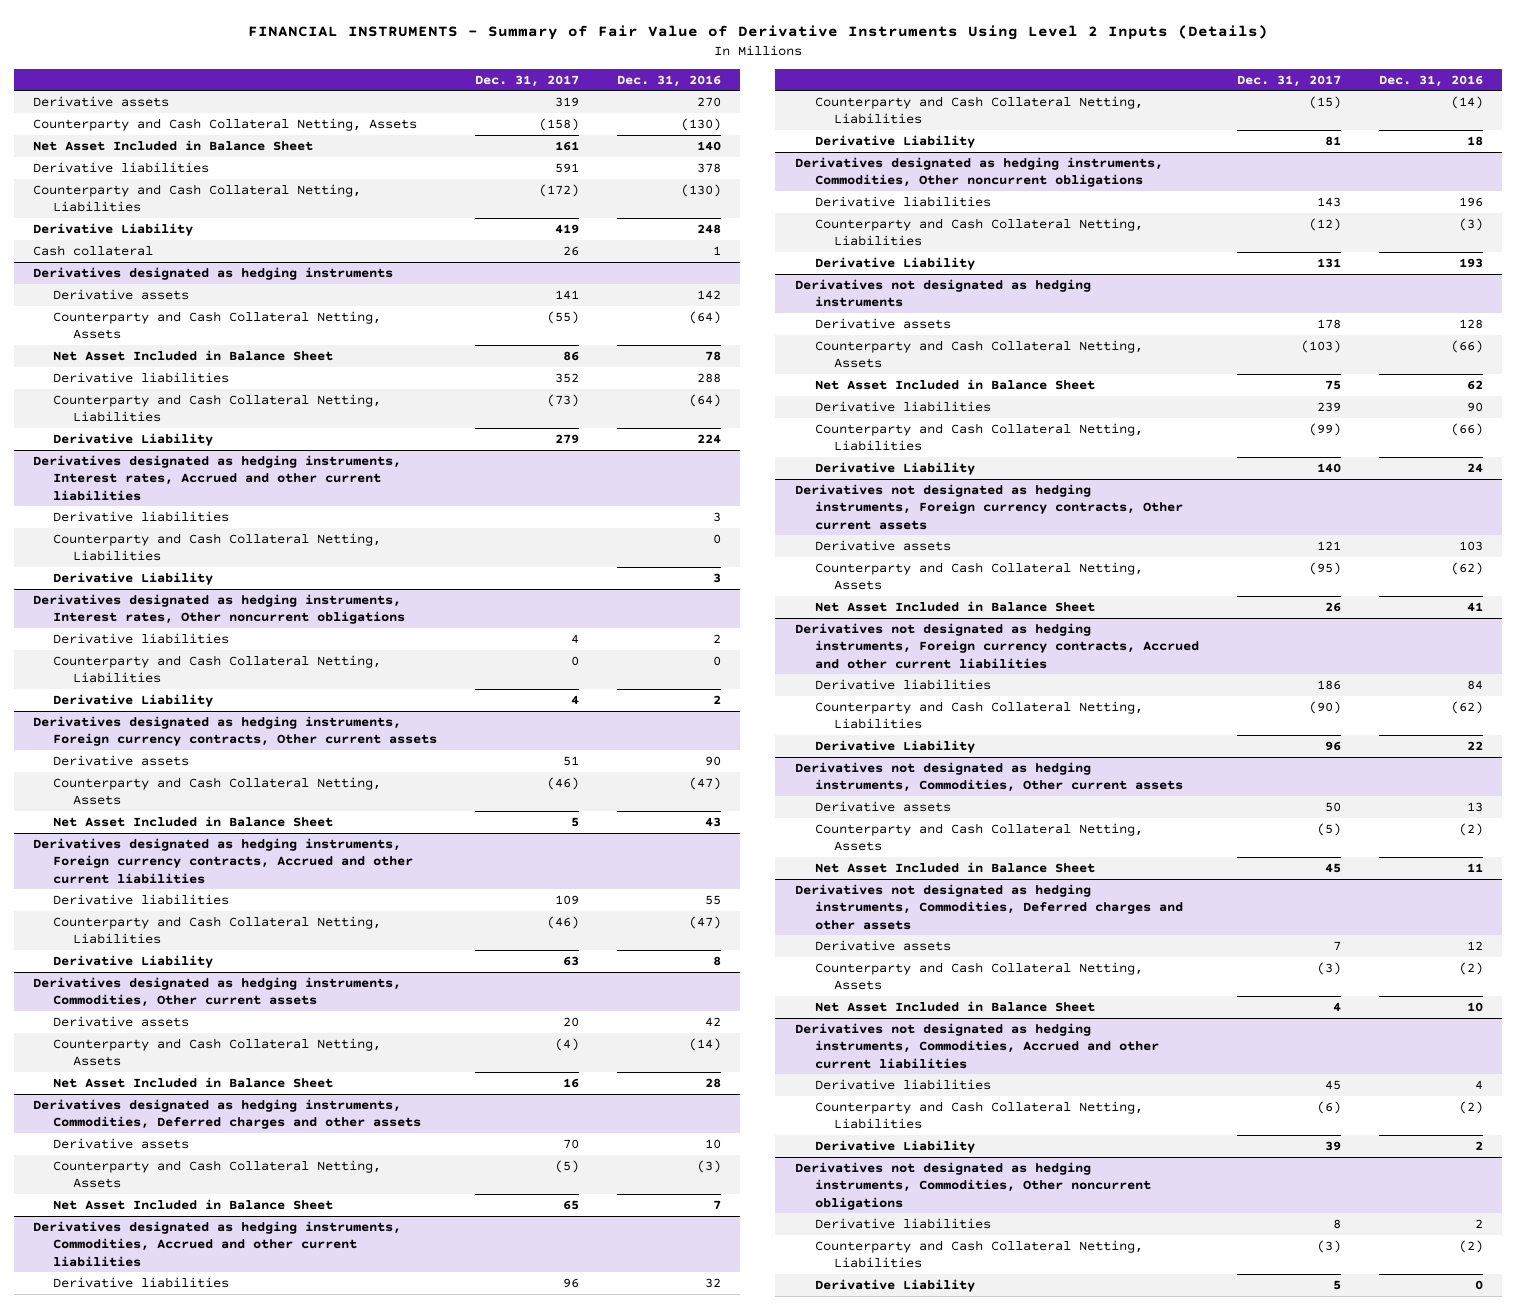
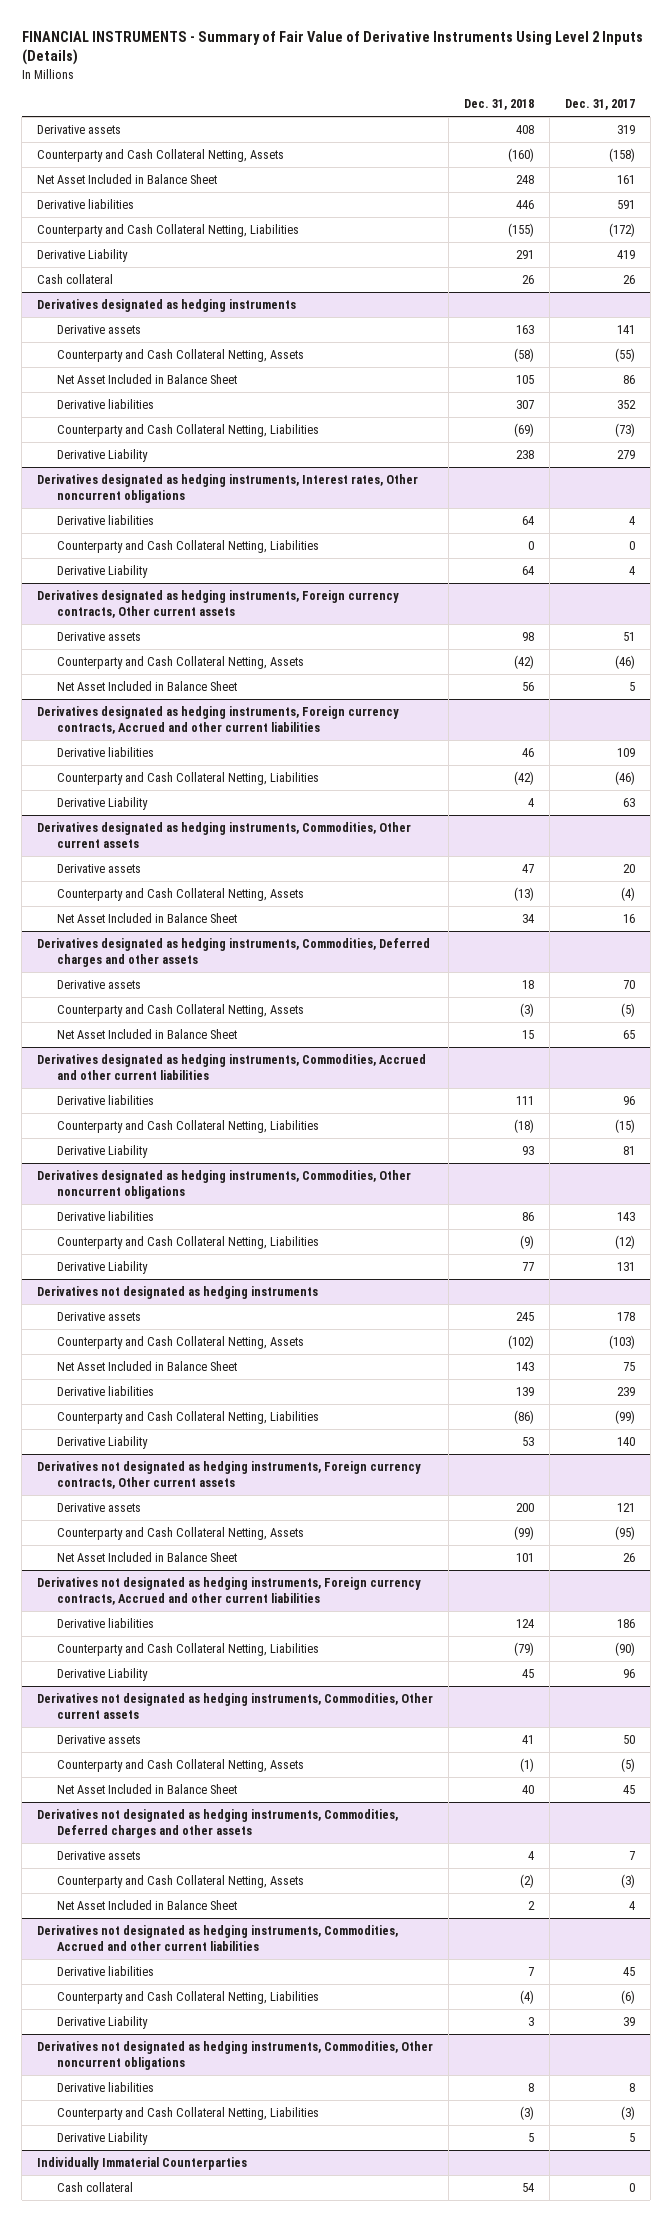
[617,74,722,87] Dec. 31, 2016 -> none
none -> [464,99,535,111] Dec. 31, 2018
[32,455,401,501] Derivatives designated as hedging instruments, Interest rates, Accrued and other current liabilities -> none
[52,511,229,523] Derivative liabilities -> none
[52,533,381,562] Counterparty and Cash Collateral Netting, Liabilities -> none
[52,572,213,586] Derivative Liability -> none
none -> [37,2157,248,2171] Individually Immaterial Counterparties
none -> [56,2182,133,2193] Cash collateral

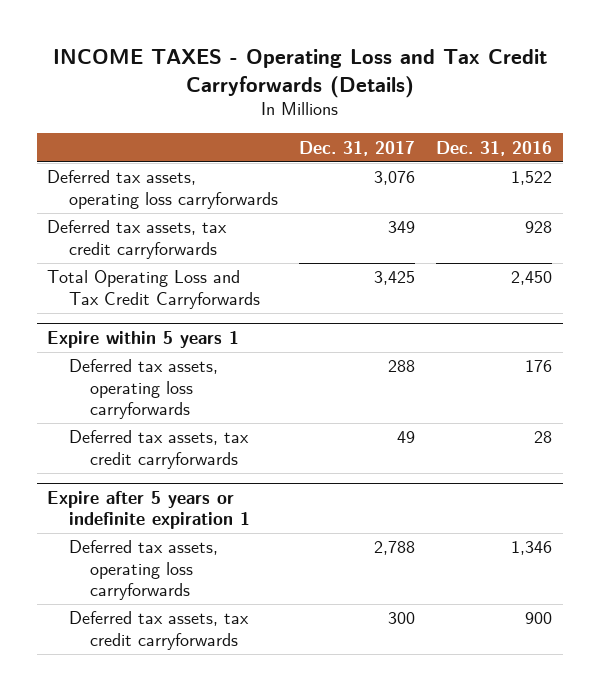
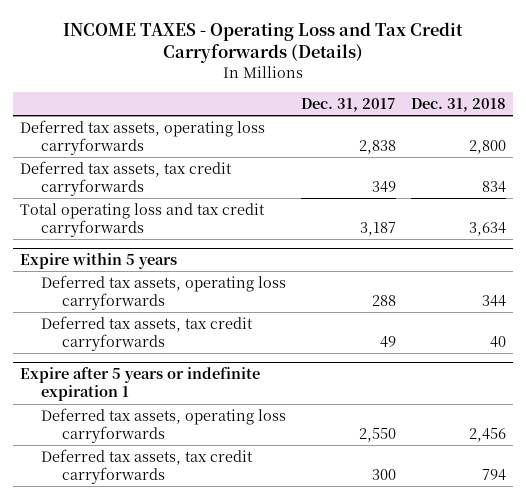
[436,140,553,156] Dec. 31, 2016 -> none
none -> [410,98,506,113] Dec. 31, 2018
[374,171,416,186] 3,076 -> [358,140,396,155] 2,838
[47,270,260,309] Total Operating Loss and Tax Credit Carryforwards -> [20,202,266,238] Total operating loss and tax credit carryforwards
[374,271,416,286] 3,425 -> [359,222,396,237] 3,187
[47,330,240,348] Expire within 5 years 1 -> [20,252,178,269] Expire within 5 years
[374,541,416,556] 2,788 -> [358,428,396,443] 2,550

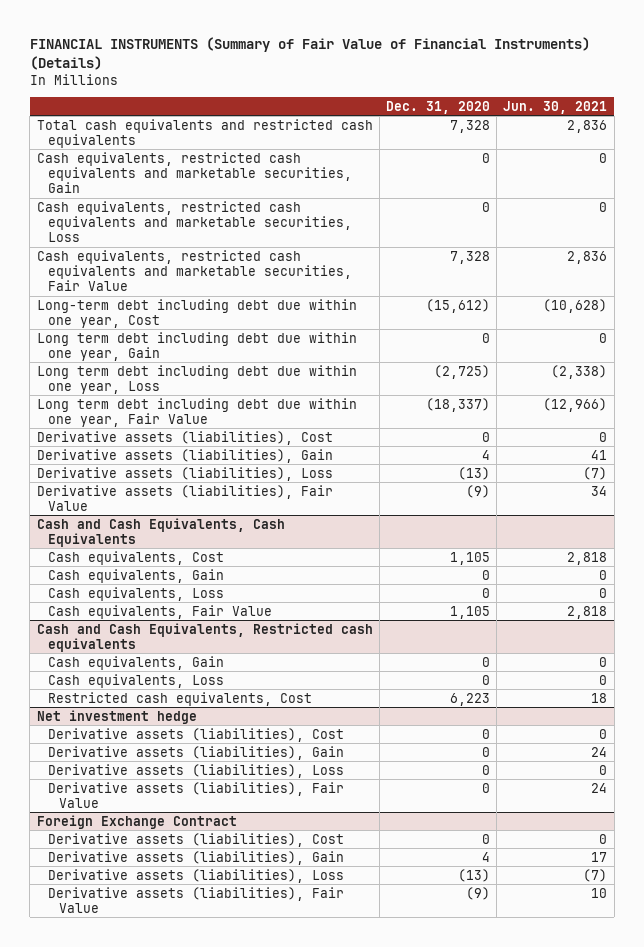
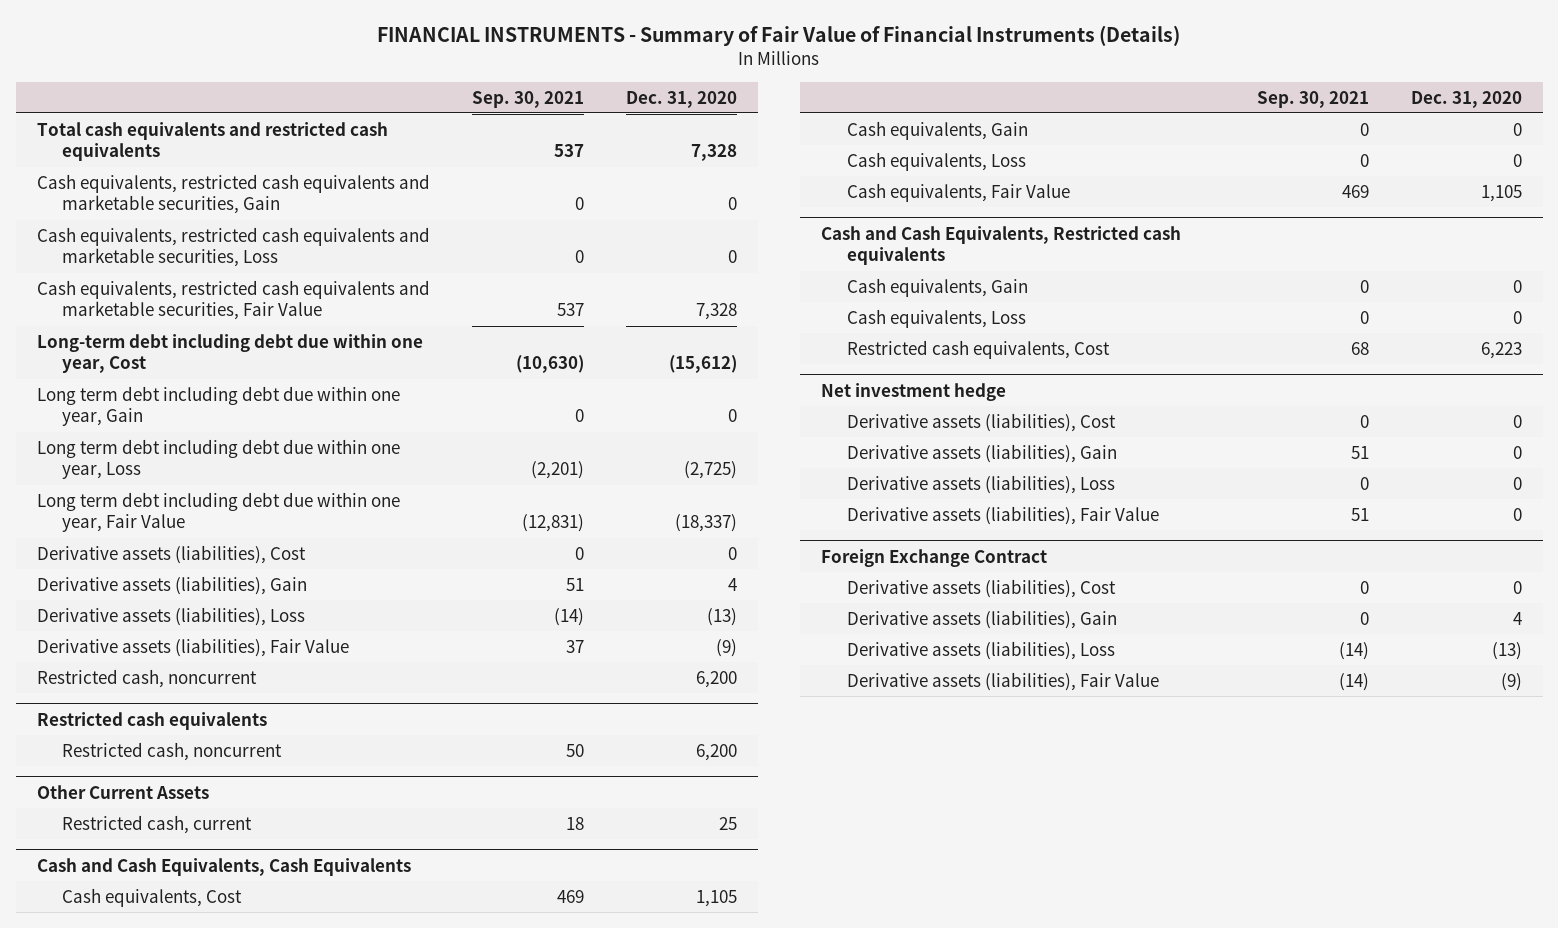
[29,37,590,71] FINANCIAL INSTRUMENTS (Summary of Fair Value of Financial Instruments) (Details) -> [377,25,1181,47] FINANCIAL INSTRUMENTS - Summary of Fair Value of Financial Instruments (Details)
[503,100,608,114] Jun. 30, 2021 -> none
none -> [471,90,584,108] Sep. 30, 2021
none -> [36,668,257,688] Restricted cash, noncurrent
none -> [36,711,267,730] Restricted cash equivalents
none -> [61,741,282,761] Restricted cash, noncurrent
none -> [36,784,209,799] Other Current Assets
none -> [61,814,252,834] Restricted cash, current

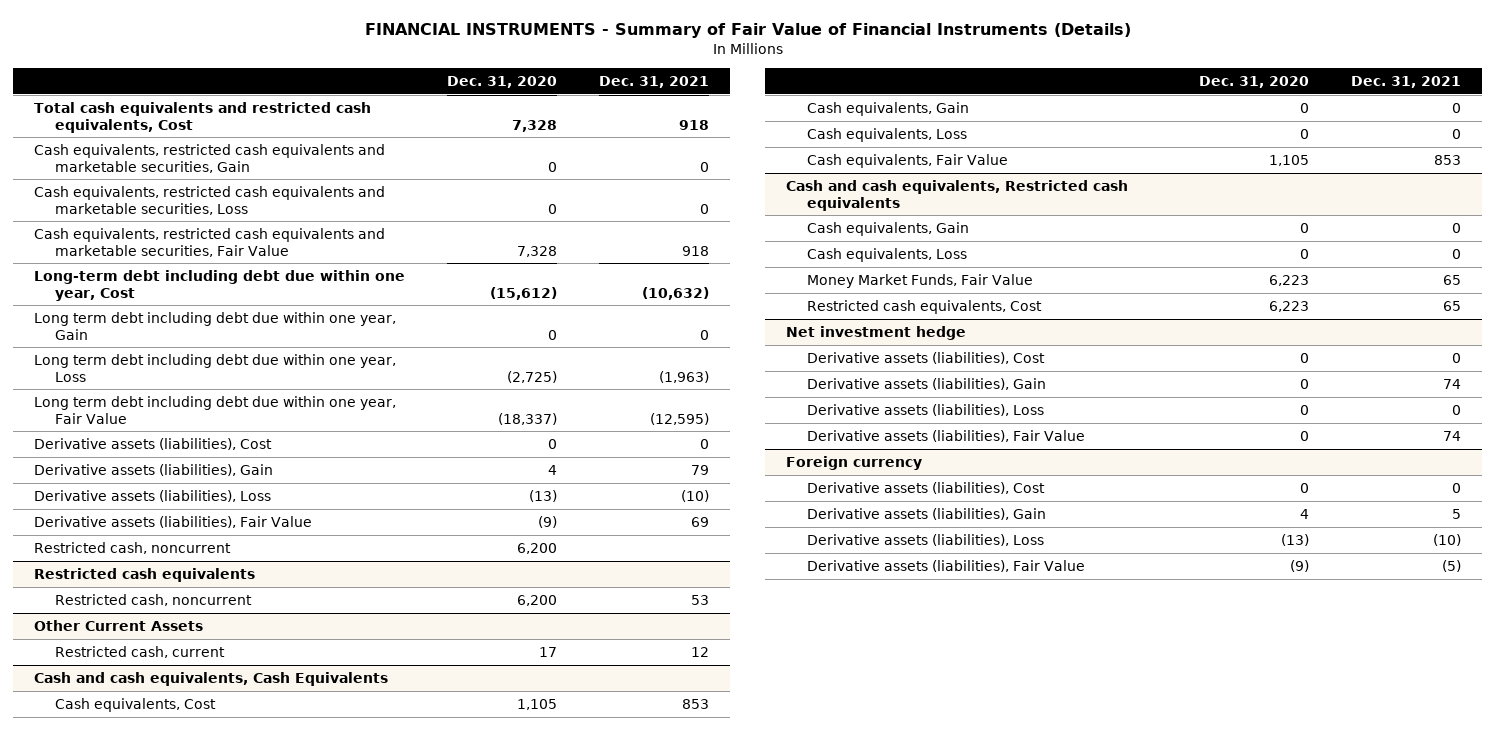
[471,90,584,108] Sep. 30, 2021 -> none
none -> [598,76,709,89] Dec. 31, 2021
[36,121,388,162] Total cash equivalents and restricted cash equivalents -> [34,101,372,133] Total cash equivalents and restricted cash equivalents, Cost
[718,816,737,830] 25 -> [539,646,558,657] 17
[36,857,411,876] Cash and Cash Equivalents, Cash Equivalents -> [34,671,389,686] Cash and cash equivalents, Cash Equivalents
[821,225,1182,266] Cash and Cash Equivalents, Restricted cash equivalents -> [786,179,1129,211] Cash and cash equivalents, Restricted cash equivalents
none -> [807,273,1034,288] Money Market Funds, Fair Value
[821,548,1048,567] Foreign Exchange Contract -> [786,455,923,470] Foreign currency

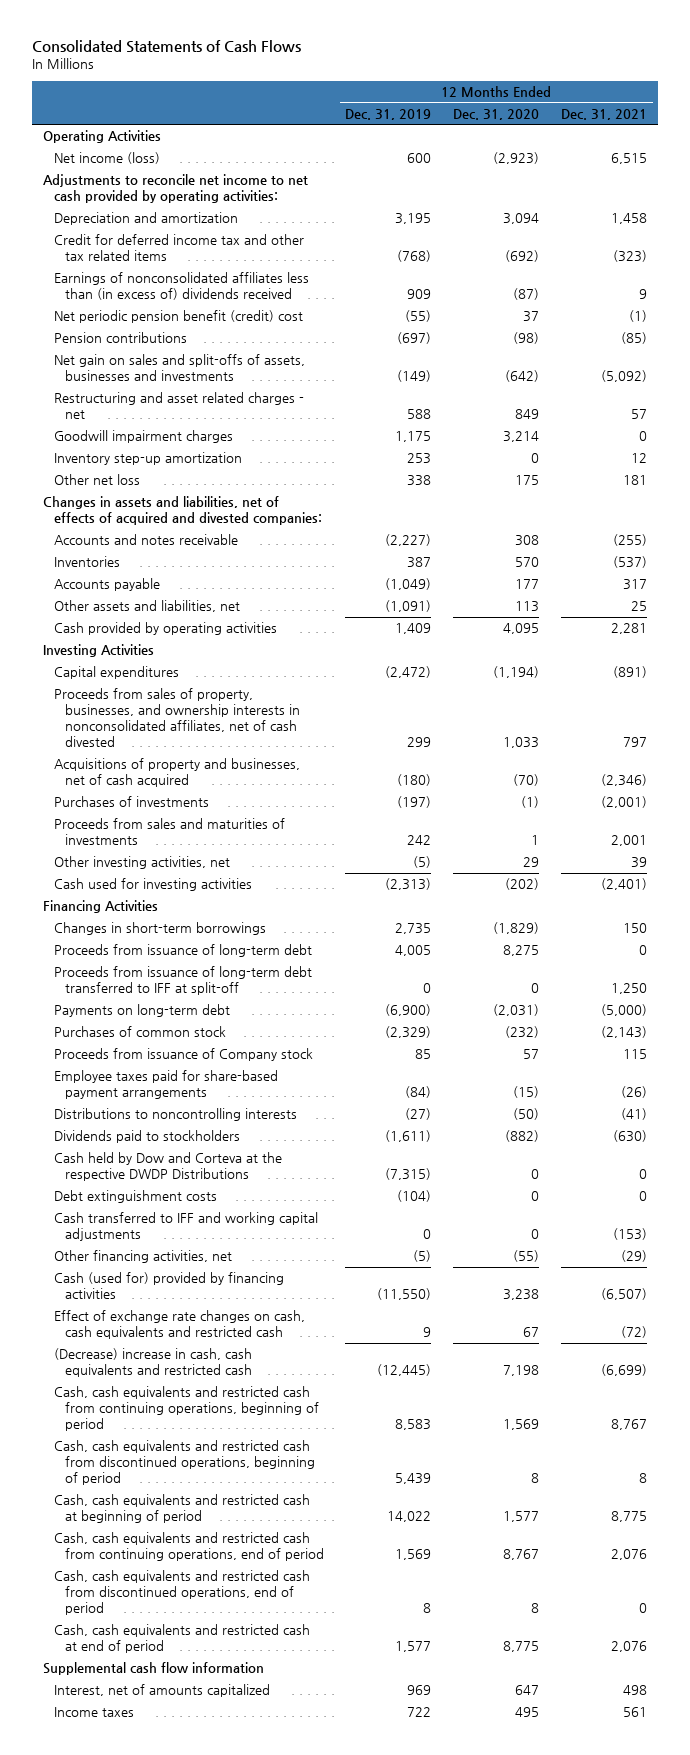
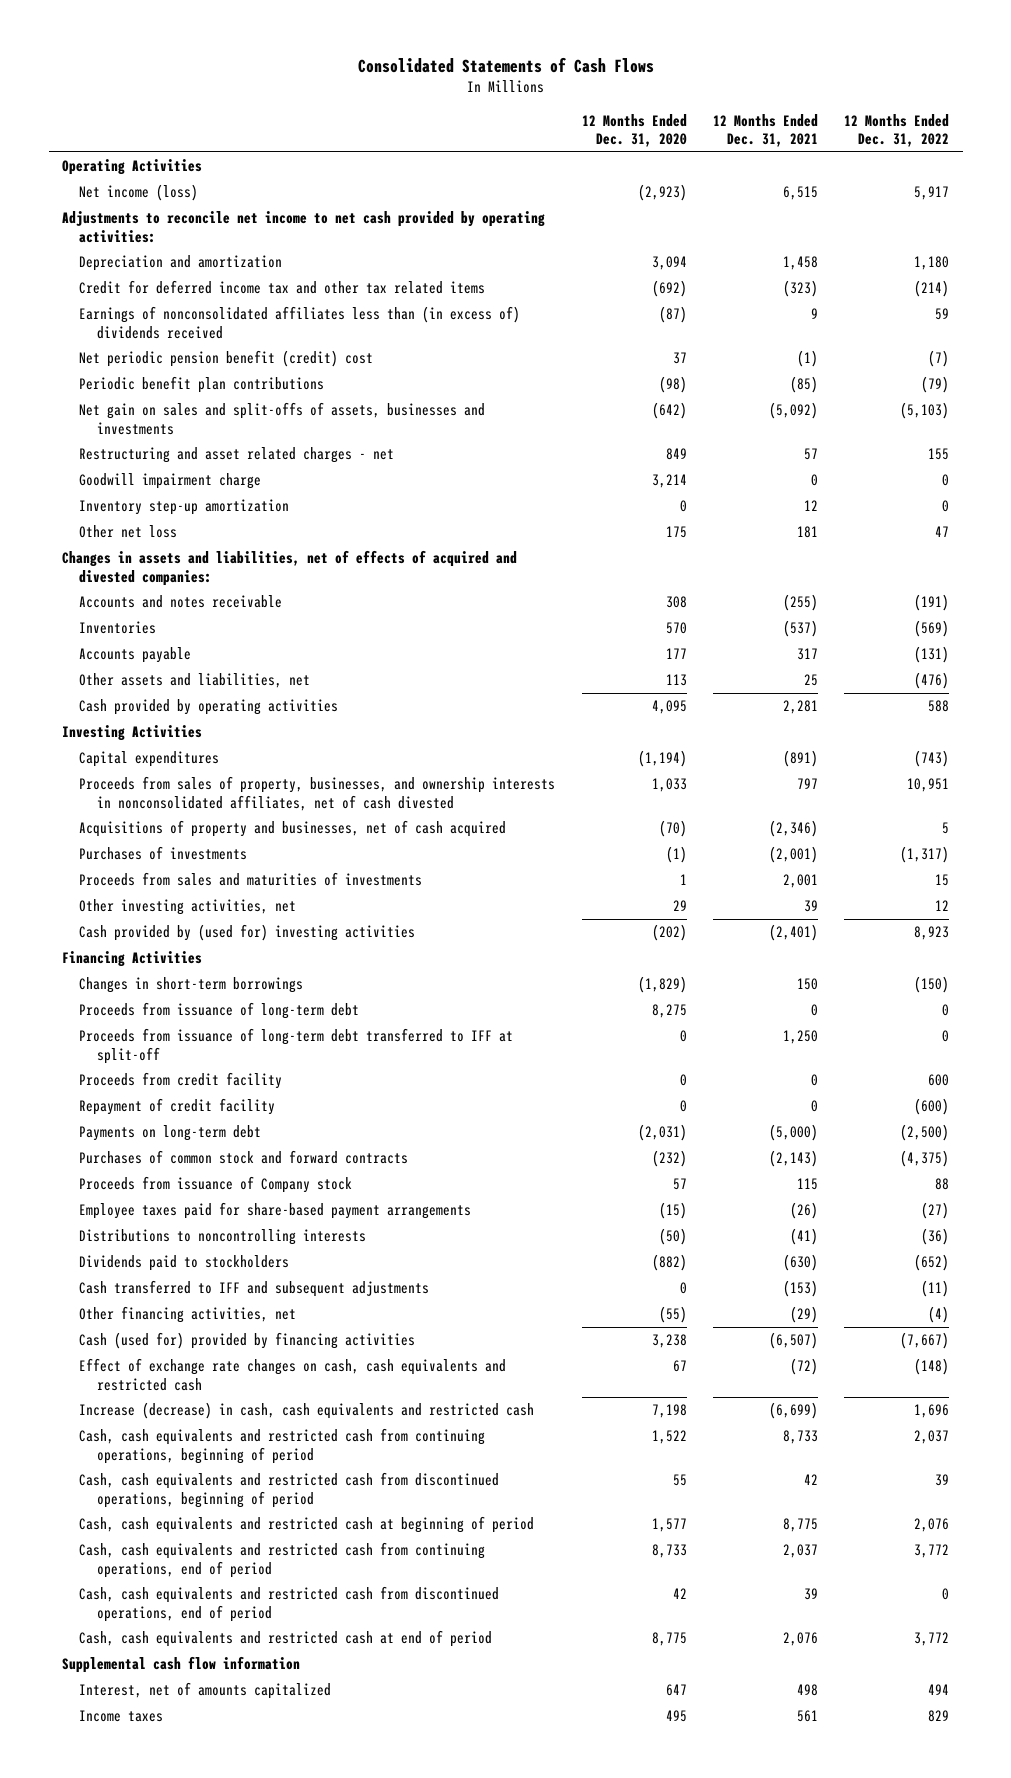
[345,108,432,120] Dec. 31, 2019 -> none
none -> [844,113,950,148] 12 Months Ended Dec. 31, 2022
[53,332,187,344] Pension contributions -> [79,376,325,394] Periodic benefit plan contributions
[53,430,233,444] Goodwill impairment charges -> [79,473,262,490] Goodwill impairment charge
[53,878,252,892] Cash used for investing activities -> [79,924,416,942] Cash provided by (used for) investing activities
none -> [79,1072,283,1090] Proceeds from credit facility
none -> [79,1098,276,1116] Repayment of credit facility
[53,1026,226,1038] Purchases of common stock -> [79,1150,409,1165] Purchases of common stock and forward contracts
[53,1152,282,1182] Cash held by Dow and Corteva at the respective DWDP Distributions -> none
[53,1190,217,1204] Debt extinguishment costs -> none
[53,1212,318,1242] Cash transferred to IFF and working capital adjustments -> [79,1280,430,1298] Cash transferred to IFF and subsequent adjustments
[53,1348,252,1378] (Decrease) increase in cash, cash equivalents and restricted cash -> [79,1402,535,1420] Increase (decrease) in cash, cash equivalents and restricted cash
[503,1419,540,1431] 1,569 -> [651,1430,687,1445] 1,522
[611,1419,648,1431] 8,767 -> [783,1430,819,1445] 8,733
[531,1473,540,1484] 8 -> [672,1474,687,1487] 55
[639,1473,648,1484] 8 -> [804,1474,819,1486] 42
[503,1549,540,1561] 8,767 -> [651,1544,687,1559] 8,733
[611,1549,648,1561] 2,076 -> [783,1544,819,1559] 2,037
[531,1603,540,1614] 8 -> [672,1588,687,1600] 42
[639,1603,648,1614] 0 -> [804,1588,819,1601] 39

